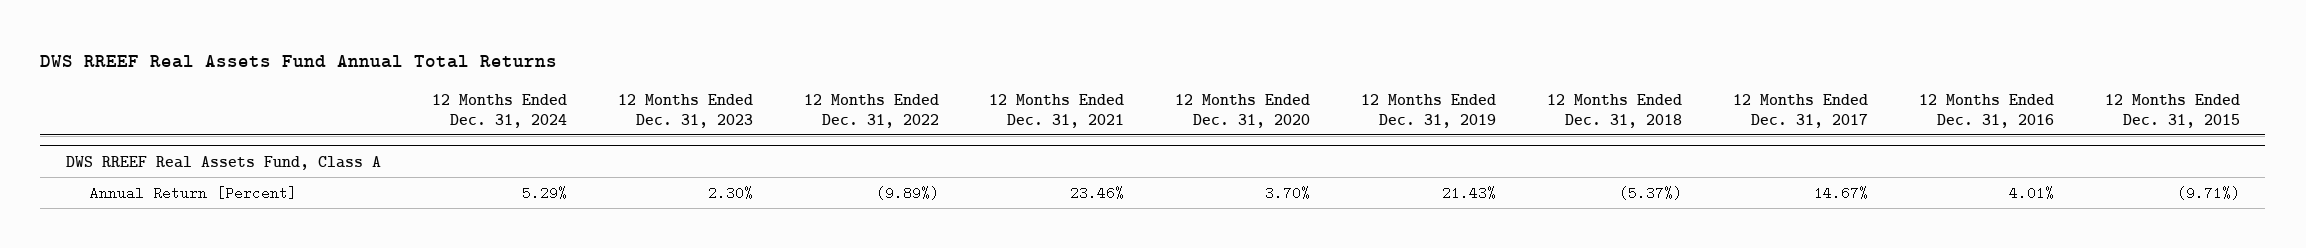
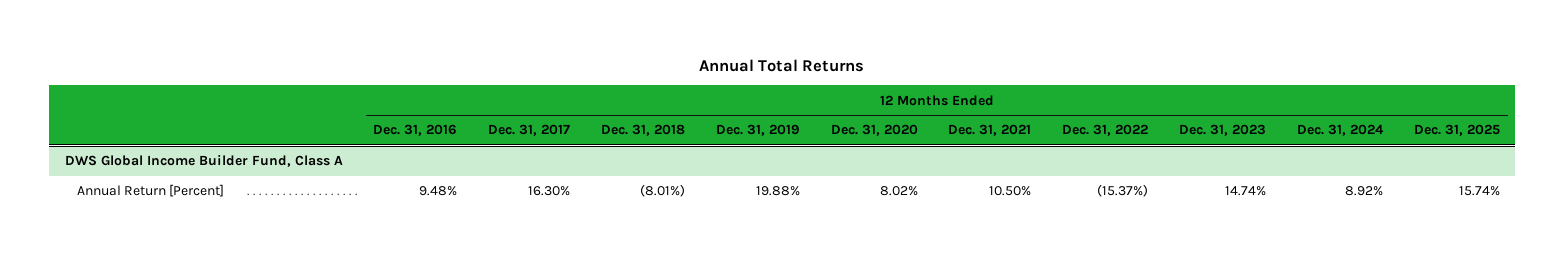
[40,55,558,69] DWS RREEF Real Assets Fund Annual Total Returns -> [699,59,865,73] Annual Total Returns
[2104,94,2240,128] 12 Months Ended Dec. 31, 2015 -> none
none -> [1413,124,1500,137] Dec. 31, 2025
[65,155,381,170] DWS RREEF Real Assets Fund, Class A -> none
none -> [64,155,343,168] DWS Global Income Builder Fund, Class A
[521,185,567,200] 5.29% -> [1344,186,1383,197] 8.92%
[707,185,753,200] 2.30% -> [1225,186,1267,197] 14.74%
[875,185,939,200] (9.89%) -> [1097,184,1149,198] (15.37%)
[1070,185,1125,200] 23.46% -> [989,186,1032,197] 10.50%
[1265,185,1311,200] 3.70% -> [879,186,918,197] 8.02%
[1442,185,1497,200] 21.43% -> [755,186,800,197] 19.88%
[1619,185,1683,200] (5.37%) -> [640,184,686,198] (8.01%)
[1814,185,1869,200] 14.67% -> [528,186,571,197] 16.30%
[2009,185,2055,200] 4.01% -> [419,186,458,197] 9.48%

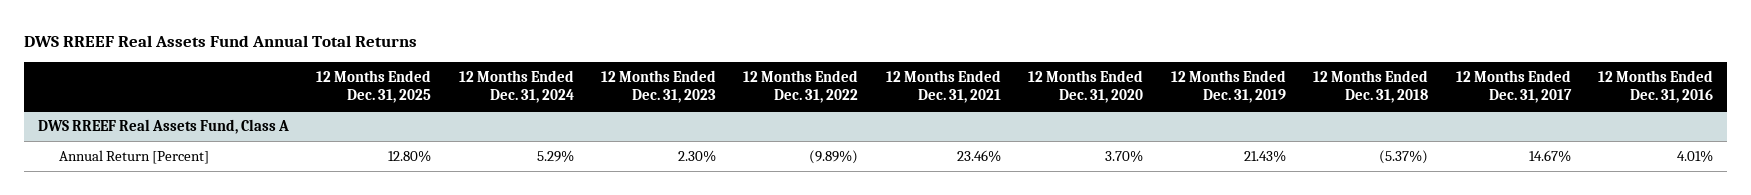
[699,59,865,73] Annual Total Returns -> [24,35,418,48] DWS RREEF Real Assets Fund Annual Total Returns
[64,155,343,168] DWS Global Income Builder Fund, Class A -> none
none -> [37,118,289,134] DWS RREEF Real Assets Fund, Class A
[419,186,458,197] 9.48% -> [1676,149,1713,162] 4.01%
[528,186,571,197] 16.30% -> [1528,149,1571,162] 14.67%
[640,184,686,198] (8.01%) -> [1379,149,1429,164] (5.37%)
[755,186,800,197] 19.88% -> [1243,149,1286,162] 21.43%
[879,186,918,197] 8.02% -> [1105,149,1144,162] 3.70%
[989,186,1032,197] 10.50% -> [956,149,1001,162] 23.46%
[1097,184,1149,198] (15.37%) -> [809,149,859,164] (9.89%)
[1225,186,1267,197] 14.74% -> [678,149,717,162] 2.30%
[1344,186,1383,197] 8.92% -> [536,149,574,162] 5.29%
[1458,186,1500,197] 15.74% -> [388,149,432,162] 12.80%

